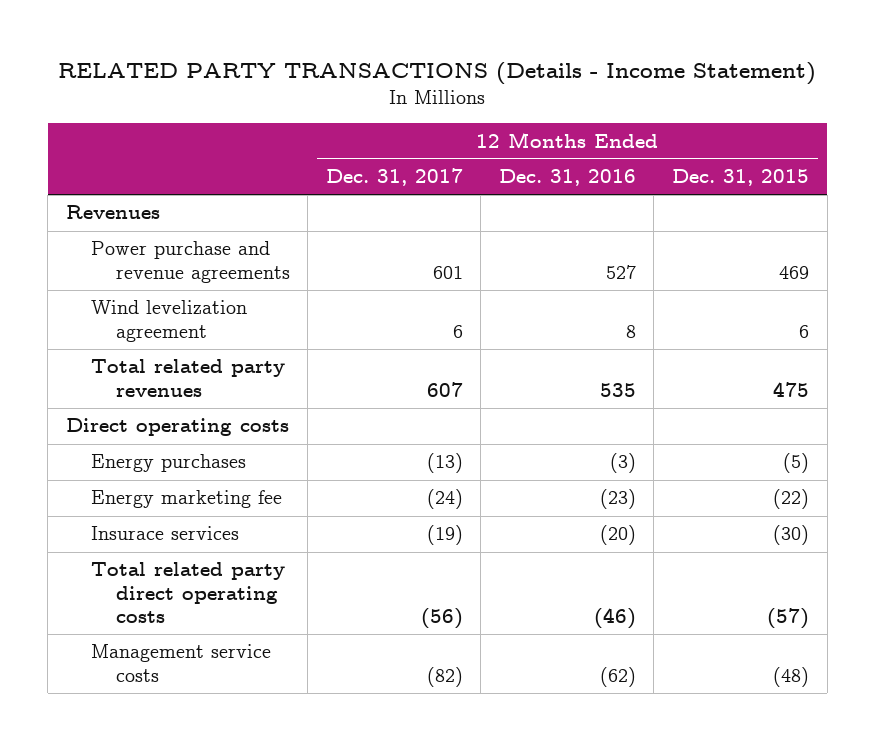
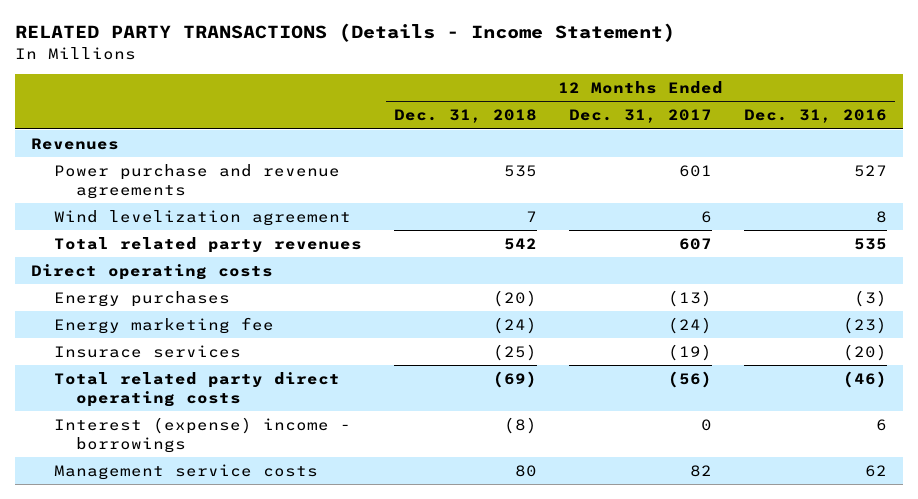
[671,169,809,187] Dec. 31, 2015 -> none
none -> [393,109,537,124] Dec. 31, 2018
none -> [53,417,351,453] Interest (expense) income - borrowings
[426,666,463,687] (82) -> [690,465,713,478] 82
[599,666,636,687] (62) -> [865,465,888,478] 62

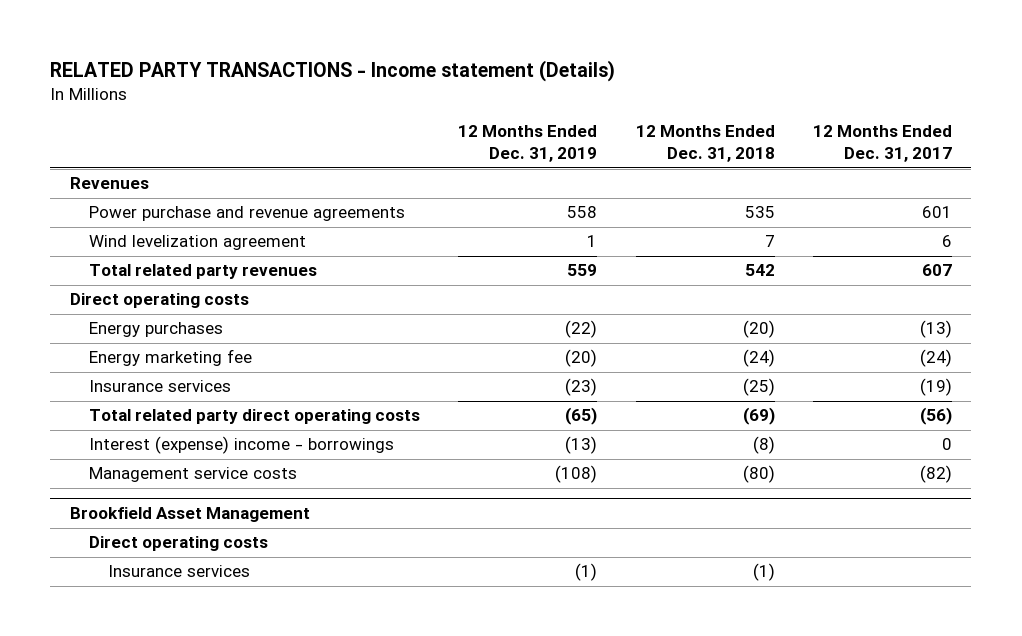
[14,23,675,43] RELATED PARTY TRANSACTIONS (Details - Income Statement) -> [50,59,616,82] RELATED PARTY TRANSACTIONS - Income statement (Details)
[744,109,888,124] Dec. 31, 2016 -> none
none -> [458,125,598,163] 12 Months Ended Dec. 31, 2019
[53,345,241,359] Insurace services -> [88,380,231,393] Insurance services
[514,465,537,478] 80 -> [742,465,775,484] (80)
[690,465,713,478] 82 -> [919,465,952,484] (82)
none -> [69,507,310,523] Brookfield Asset Management
none -> [88,536,268,552] Direct operating costs
none -> [107,565,250,578] Insurance services

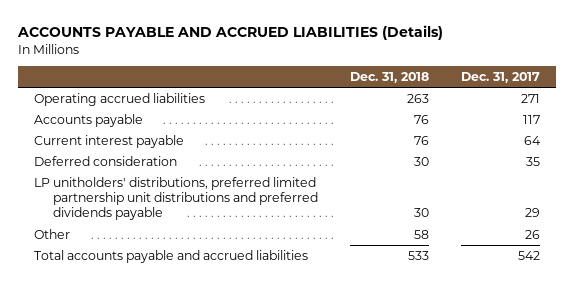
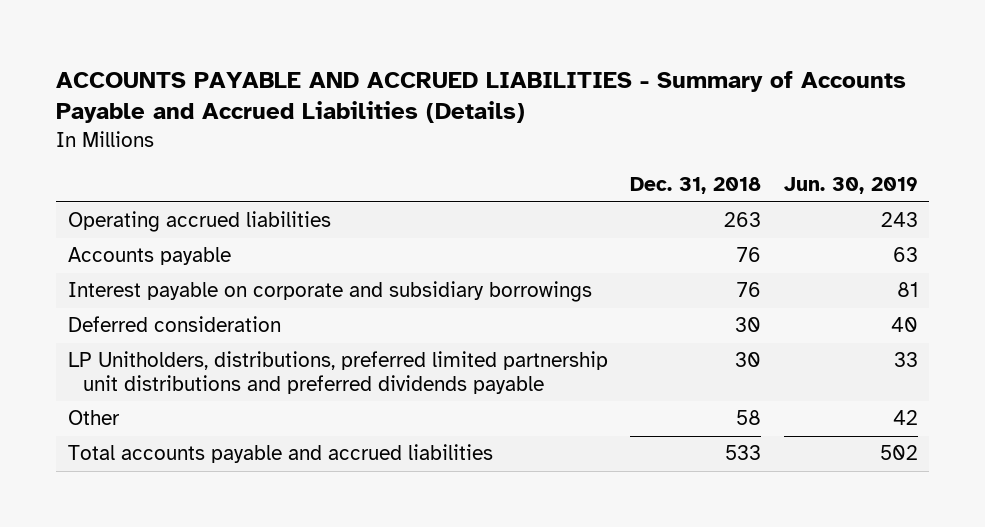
[16,24,443,40] ACCOUNTS PAYABLE AND ACCRUED LIABILITIES (Details) -> [56,70,907,124] ACCOUNTS PAYABLE AND ACCRUED LIABILITIES - Summary of Accounts Payable and Accrued Liabilities (Details)
[461,71,541,83] Dec. 31, 2017 -> none
none -> [783,177,918,195] Jun. 30, 2019
[33,134,184,148] Current interest payable -> [67,281,592,303] Interest payable on corporate and subsidiary borrowings
[33,176,318,221] LP unitholders' distributions, preferred limited partnership unit distributions and preferred dividends payable -> [67,351,608,394] LP Unitholders, distributions, preferred limited partnership unit distributions and preferred dividends payable

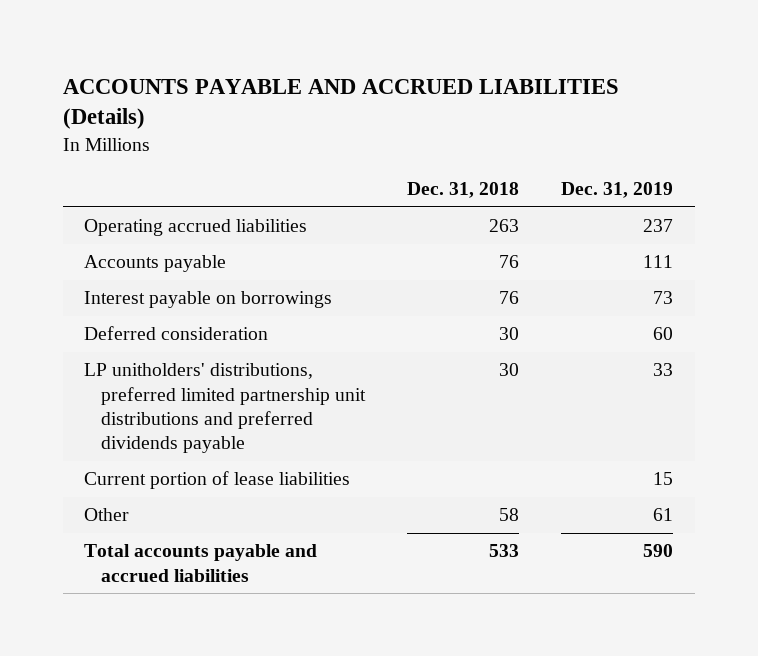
[56,70,907,124] ACCOUNTS PAYABLE AND ACCRUED LIABILITIES - Summary of Accounts Payable and Accrued Liabilities (Details) -> [62,78,619,130] ACCOUNTS PAYABLE AND ACCRUED LIABILITIES (Details)
[783,177,918,195] Jun. 30, 2019 -> none
none -> [561,181,674,198] Dec. 31, 2019
[67,281,592,303] Interest payable on corporate and subsidiary borrowings -> [84,291,333,309] Interest payable on borrowings
[67,351,608,394] LP Unitholders, distributions, preferred limited partnership unit distributions and preferred dividends payable -> [84,363,367,453] LP unitholders' distributions, preferred limited partnership unit distributions and preferred dividends payable
none -> [84,471,351,490] Current portion of lease liabilities

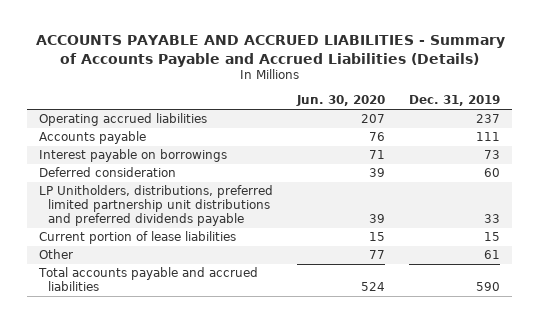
[62,78,619,130] ACCOUNTS PAYABLE AND ACCRUED LIABILITIES (Details) -> [35,35,505,67] ACCOUNTS PAYABLE AND ACCRUED LIABILITIES - Summary of Accounts Payable and Accrued Liabilities (Details)
[407,181,520,198] Dec. 31, 2018 -> none
none -> [296,95,386,107] Jun. 30, 2020
[84,363,367,453] LP unitholders' distributions, preferred limited partnership unit distributions and preferred dividends payable -> [39,185,274,227] LP Unitholders, distributions, preferred limited partnership unit distributions and preferred dividends payable

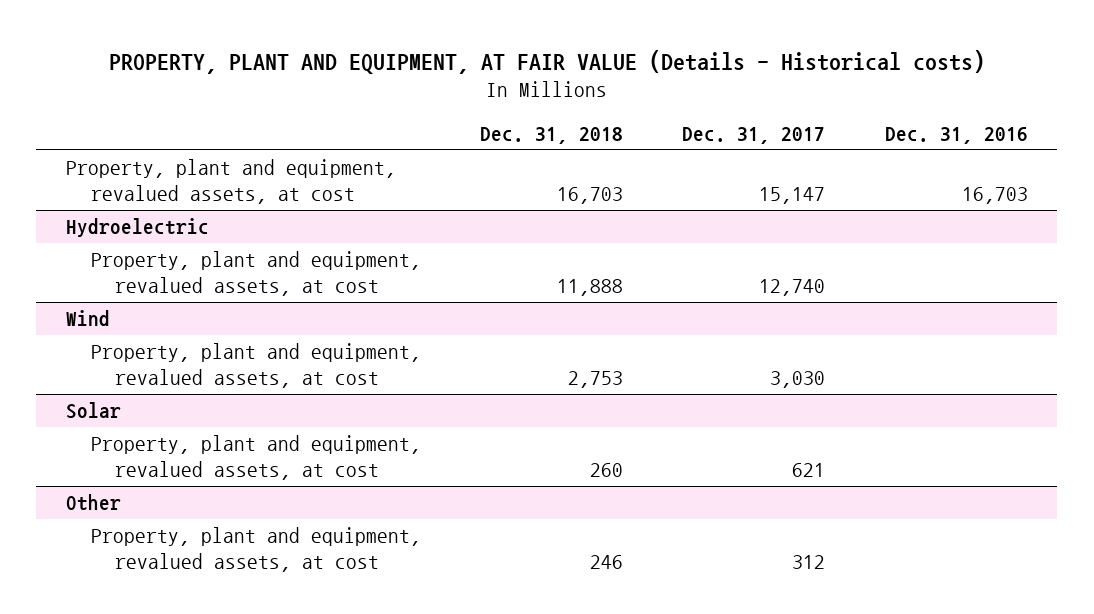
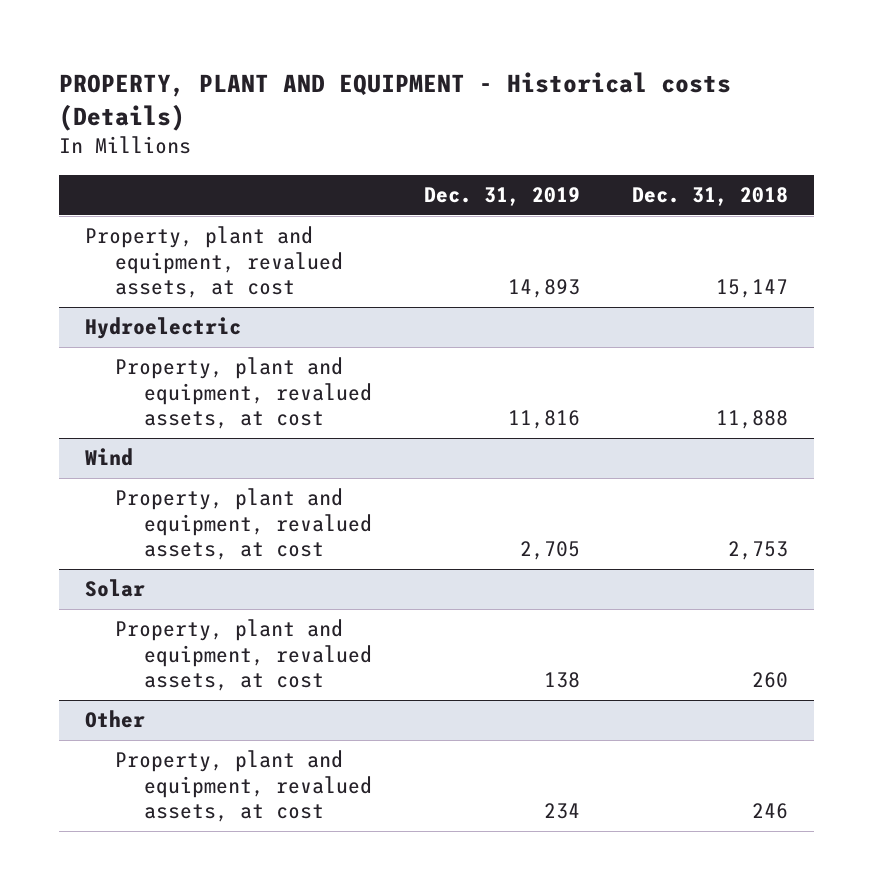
[108,49,985,74] PROPERTY, PLANT AND EQUIPMENT, AT FAIR VALUE (Details - Historical costs) -> [58,71,731,131] PROPERTY, PLANT AND EQUIPMENT - Historical costs (Details)
[682,126,826,144] Dec. 31, 2017 -> none
[884,126,1028,144] Dec. 31, 2016 -> none
none -> [424,187,581,207] Dec. 31, 2019
[556,186,623,204] 16,703 -> [716,279,789,299] 15,147

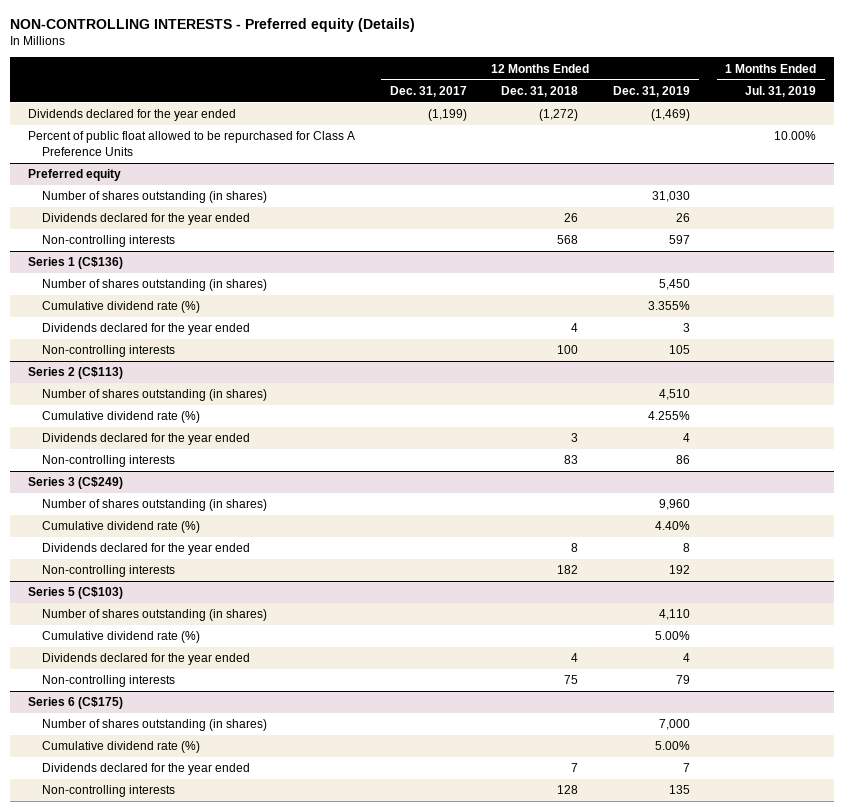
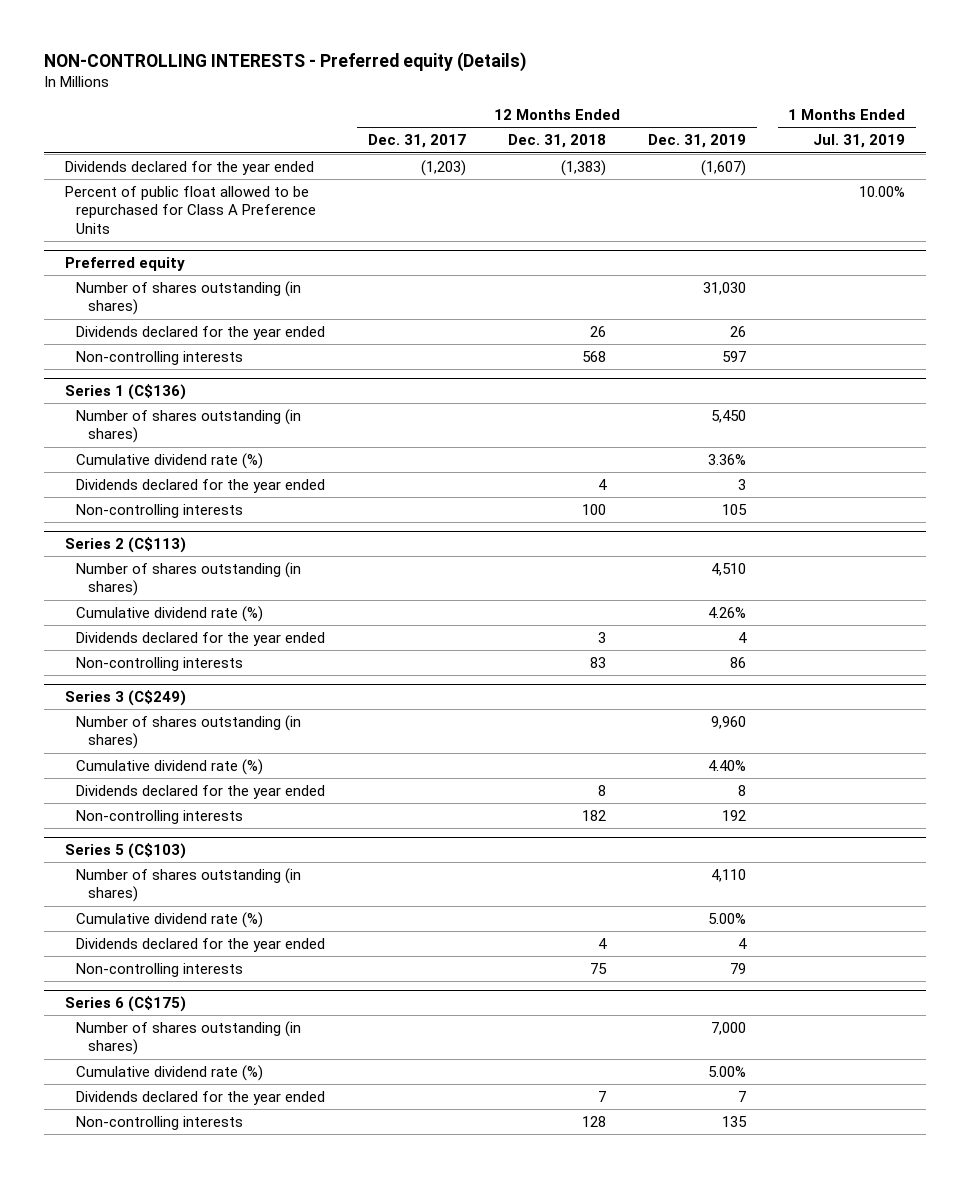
[427,109,467,122] (1,199) -> [420,159,466,176] (1,203)
[539,109,579,122] (1,272) -> [560,159,606,176] (1,383)
[651,109,691,122] (1,469) -> [701,159,747,176] (1,607)
[648,301,691,311] 3.355% -> [708,453,747,465] 3.36%
[648,411,691,421] 4.255% -> [708,606,747,618] 4.26%

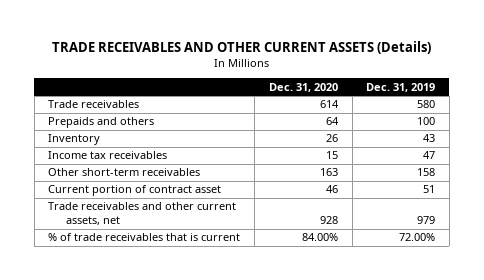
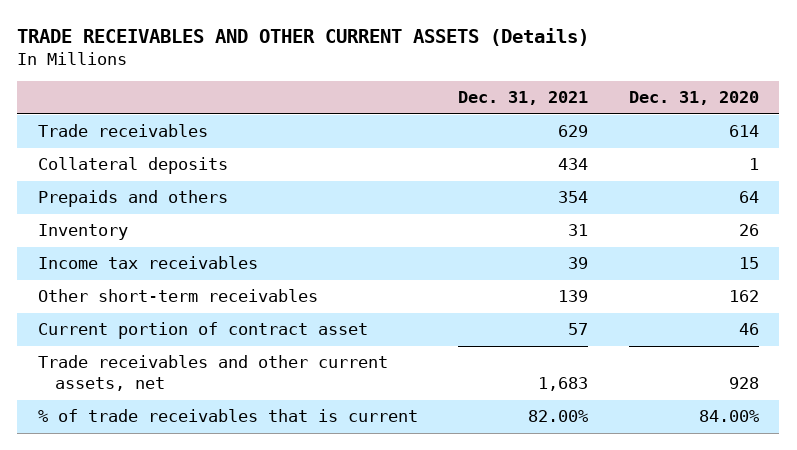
[366,82,436,92] Dec. 31, 2019 -> none
none -> [458,91,589,106] Dec. 31, 2021
none -> [37,157,228,175] Collateral deposits
[319,168,338,177] 163 -> [729,290,760,303] 162

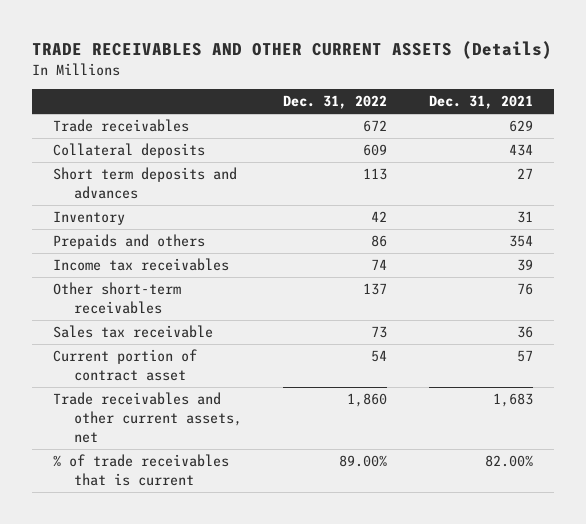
[629,91,760,106] Dec. 31, 2020 -> none
none -> [283,95,388,110] Dec. 31, 2022
none -> [53,167,238,199] Short term deposits and advances
[37,190,228,208] Prepaids and others -> [53,234,206,250] Prepaids and others
[558,290,589,303] 139 -> [517,283,534,296] 76
none -> [53,325,214,339] Sales tax receivable

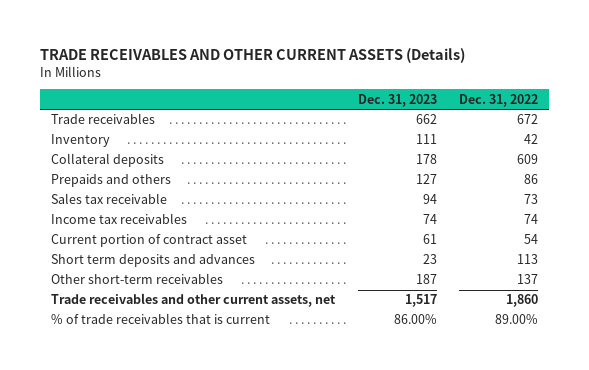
[429,95,534,110] Dec. 31, 2021 -> none
none -> [357,93,437,107] Dec. 31, 2023
[53,143,206,159] Collateral deposits -> [51,153,165,168] Collateral deposits
[53,258,230,272] Income tax receivables -> [51,213,188,225] Income tax receivables
[53,167,238,199] Short term deposits and advances -> [51,254,256,268] Short term deposits and advances
[53,282,182,314] Other short-term receivables -> [51,273,224,285] Other short-term receivables

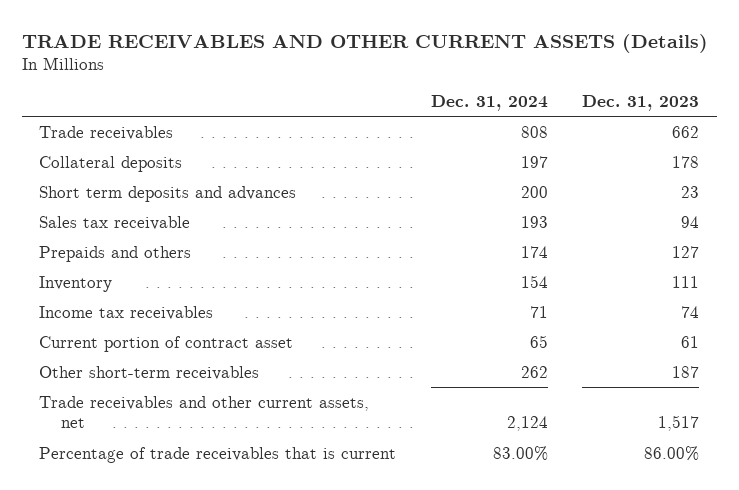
[458,93,538,107] Dec. 31, 2022 -> none
none -> [430,94,548,111] Dec. 31, 2024
[51,254,256,268] Short term deposits and advances -> [39,185,297,202] Short term deposits and advances
[51,174,172,188] Prepaids and others -> [39,245,192,262] Prepaids and others
[51,134,111,148] Inventory -> [39,275,113,292] Inventory
[51,313,271,325] % of trade receivables that is current -> [39,446,397,463] Percentage of trade receivables that is current

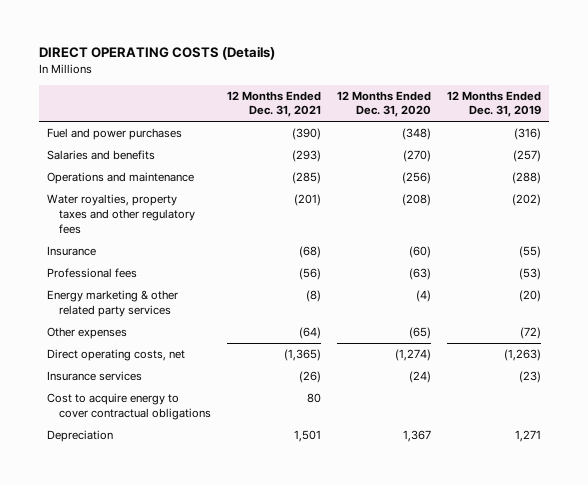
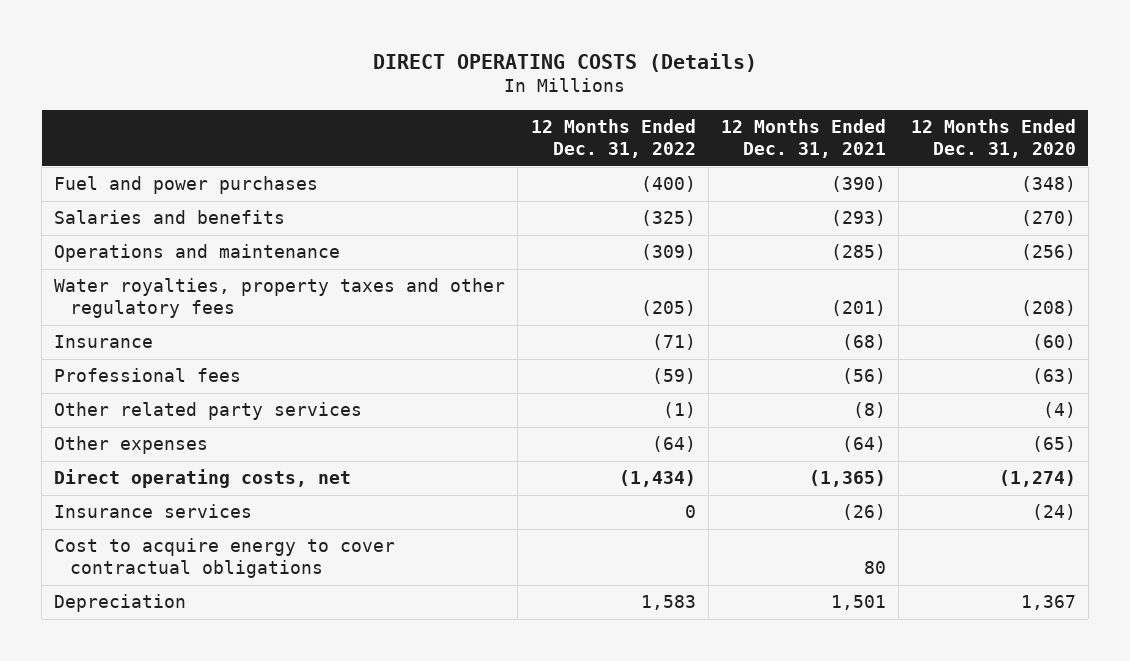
[446,90,541,118] 12 Months Ended Dec. 31, 2019 -> none
none -> [530,118,696,158] 12 Months Ended Dec. 31, 2022
[47,290,179,317] Energy marketing & other related party services -> [54,402,363,421] Other related party services

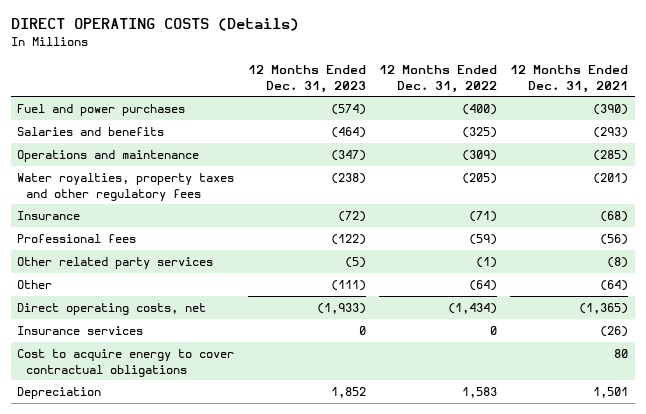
[910,118,1076,158] 12 Months Ended Dec. 31, 2020 -> none
none -> [247,65,366,93] 12 Months Ended Dec. 31, 2023
[54,436,209,455] Other expenses -> [17,280,53,290] Other

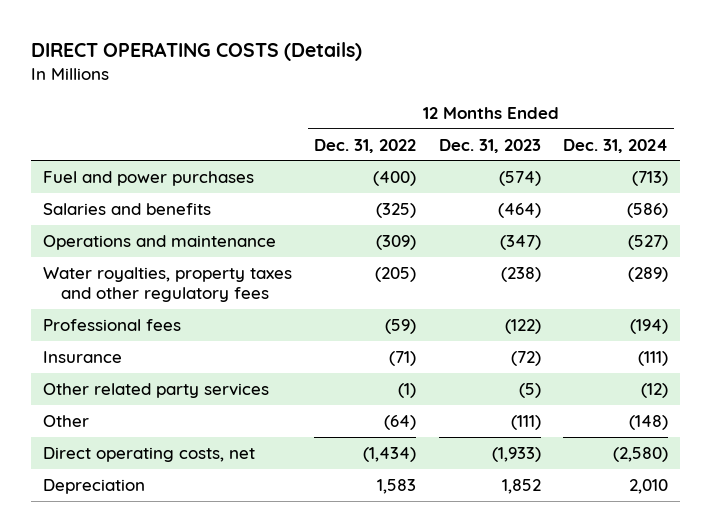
[510,65,629,93] 12 Months Ended Dec. 31, 2021 -> none
none -> [563,138,669,153] Dec. 31, 2024
[17,211,81,221] Insurance -> [42,350,122,363] Insurance
[17,326,144,336] Insurance services -> none
[17,349,235,377] Cost to acquire energy to cover contractual obligations -> none

